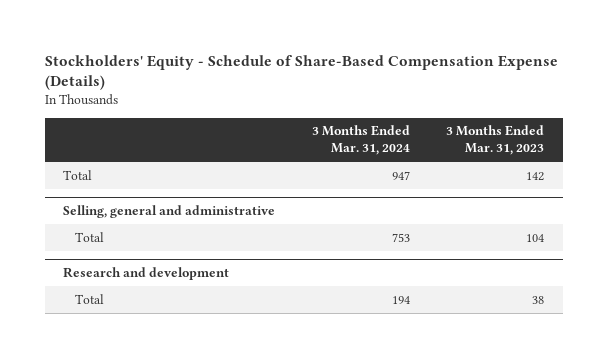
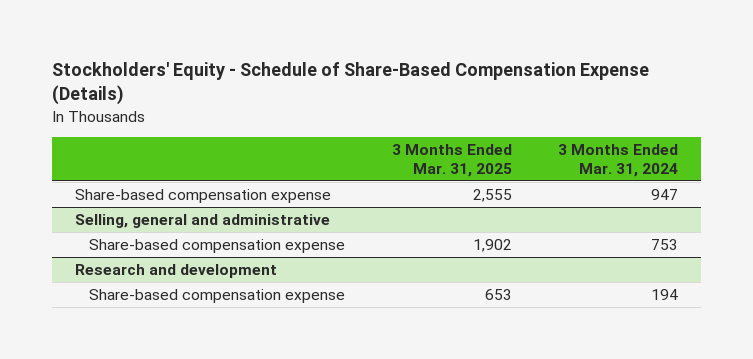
[446,125,545,156] 3 Months Ended Mar. 31, 2023 -> none
none -> [391,144,512,177] 3 Months Ended Mar. 31, 2025
[63,169,93,180] Total -> [74,189,331,204] Share-based compensation expense
[75,231,105,242] Total -> [89,239,346,254] Share-based compensation expense
[75,293,105,304] Total -> [89,289,346,304] Share-based compensation expense

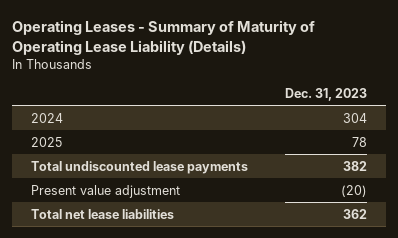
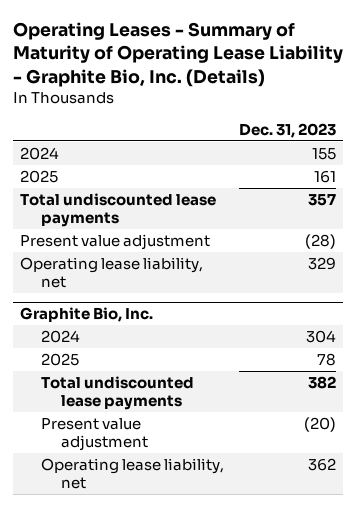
[12,19,316,55] Operating Leases - Summary of Maturity of Operating Lease Liability (Details) -> [12,21,343,87] Operating Leases - Summary of Maturity of Operating Lease Liability - Graphite Bio, Inc. (Details)
none -> [20,146,60,160] 2024
none -> [20,169,59,183] 2025
none -> [20,192,217,227] Total undiscounted lease payments
none -> [20,233,211,250] Present value adjustment
none -> [20,256,204,288] Operating lease liability, net
none -> [20,306,154,322] Graphite Bio, Inc.
[30,208,174,219] Total net lease liabilities -> [40,457,224,489] Operating lease liability, net

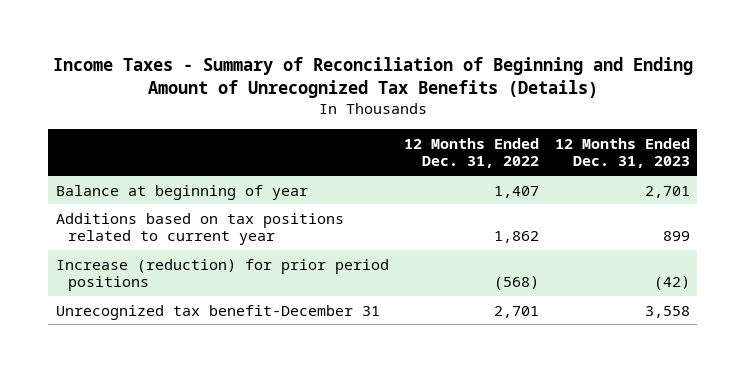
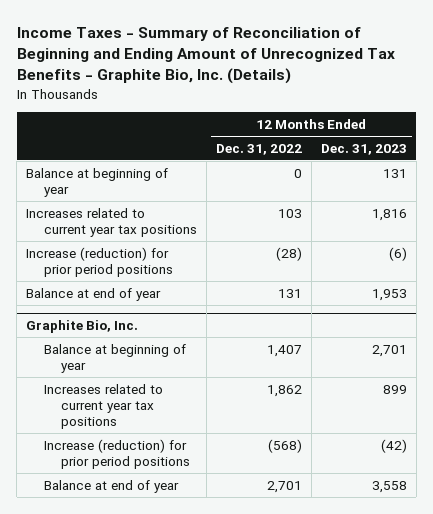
[52,56,693,99] Income Taxes - Summary of Reconciliation of Beginning and Ending Amount of Unrecognized Tax Benefits (Details) -> [16,26,395,85] Income Taxes - Summary of Reconciliation of Beginning and Ending Amount of Unrecognized Tax Benefits - Graphite Bio, Inc. (Details)
none -> [26,167,169,197] Balance at beginning of year
none -> [26,207,197,237] Increases related to current year tax positions
none -> [26,246,173,277] Increase (reduction) for prior period positions
none -> [26,287,162,301] Balance at end of year
none -> [26,319,139,333] Graphite Bio, Inc.
[55,212,344,246] Additions based on tax positions related to current year -> [43,383,163,430] Increases related to current year tax positions
[55,304,380,320] Unrecognized tax benefit-December 31 -> [43,479,179,493] Balance at end of year

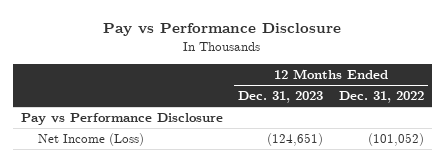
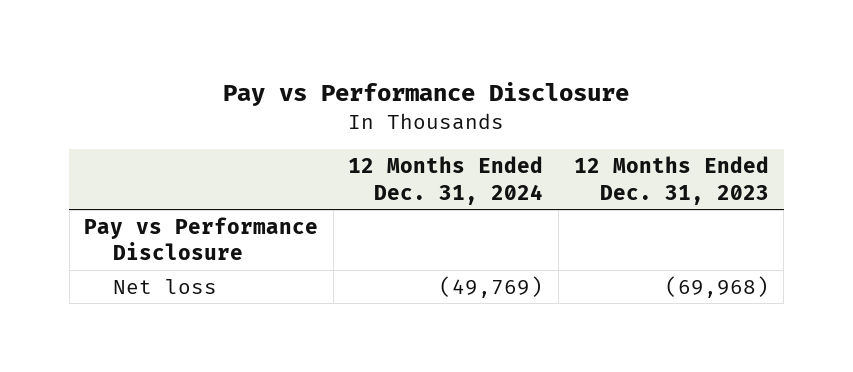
[338,91,424,104] Dec. 31, 2022 -> none
none -> [348,156,544,205] 12 Months Ended Dec. 31, 2024
[37,133,144,147] Net Income (Loss) -> [112,278,217,294] Net loss
[267,133,324,147] (124,651) -> [664,275,769,298] (69,968)

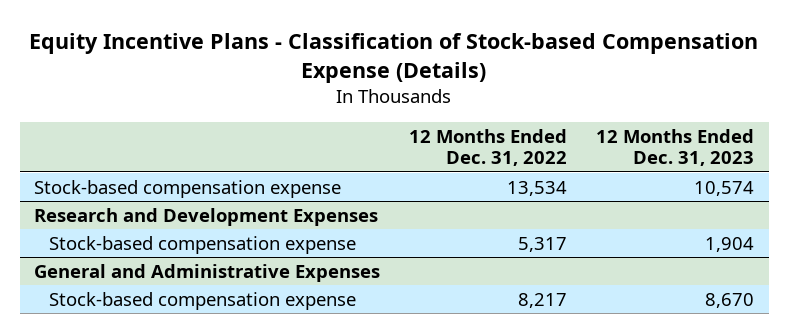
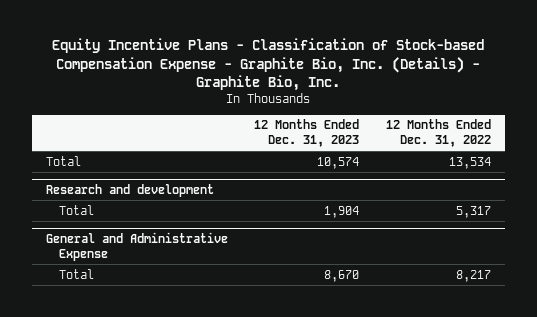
[29,32,759,83] Equity Incentive Plans - Classification of Stock-based Compensation Expense (Details) -> [52,38,485,92] Equity Incentive Plans - Classification of Stock-based Compensation Expense - Graphite Bio, Inc. (Details) - Graphite Bio, Inc.
[34,179,342,198] Stock-based compensation expense -> [45,155,81,166] Total
[34,207,379,226] Research and Development Expenses -> [45,183,214,197] Research and development
[49,235,357,254] Stock-based compensation expense -> [59,204,95,215] Total
[34,263,381,282] General and Administrative Expenses -> [45,231,228,261] General and Administrative Expense
[49,291,357,310] Stock-based compensation expense -> [59,268,95,279] Total

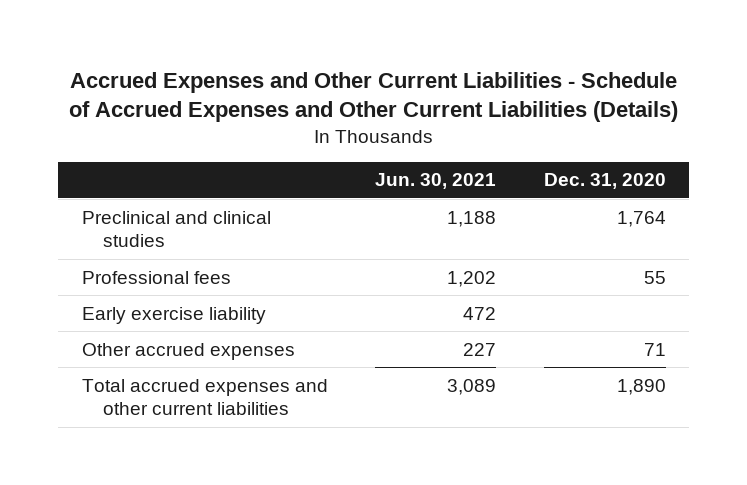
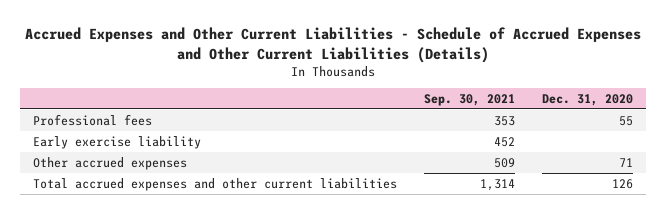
[375,173,497,190] Jun. 30, 2021 -> none
none -> [423,93,515,106] Sep. 30, 2021
[81,210,271,248] Preclinical and clinical studies -> none
[616,378,666,395] 1,890 -> [611,178,633,189] 126

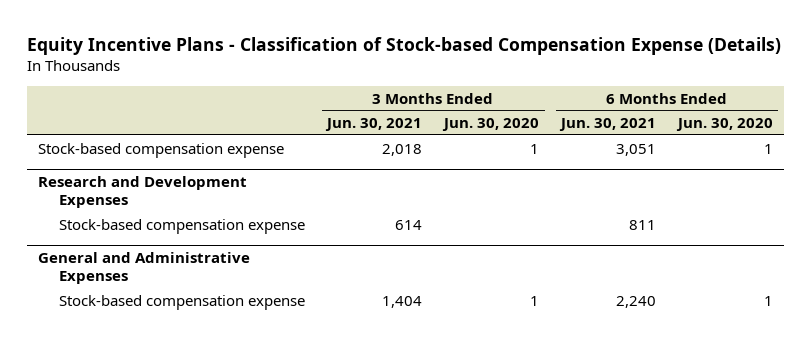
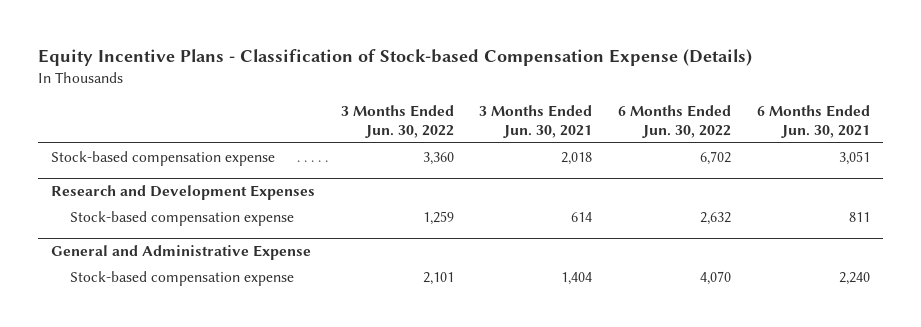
[442,118,540,132] Jun. 30, 2020 -> none
[675,118,773,132] Jun. 30, 2020 -> none
none -> [340,105,454,139] 3 Months Ended Jun. 30, 2022
none -> [618,105,732,139] 6 Months Ended Jun. 30, 2022
[38,251,251,285] General and Administrative Expenses -> [50,245,311,261] General and Administrative Expense

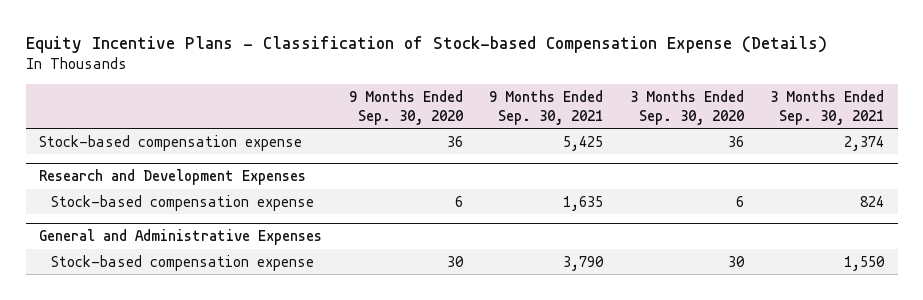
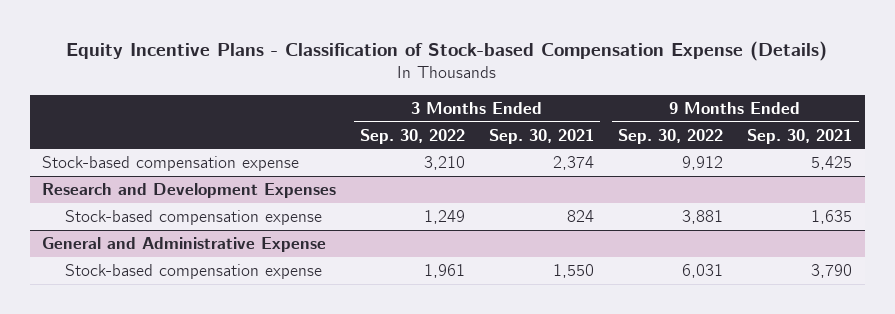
[348,89,463,126] 9 Months Ended Sep. 30, 2020 -> none
[629,89,744,126] 3 Months Ended Sep. 30, 2020 -> none
none -> [360,128,466,144] Sep. 30, 2022
none -> [618,128,724,144] Sep. 30, 2022
[39,229,323,246] General and Administrative Expenses -> [42,237,327,253] General and Administrative Expense

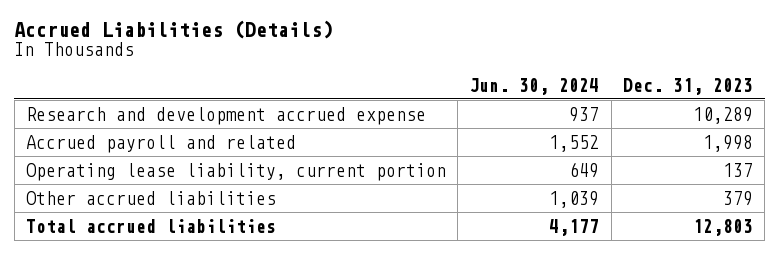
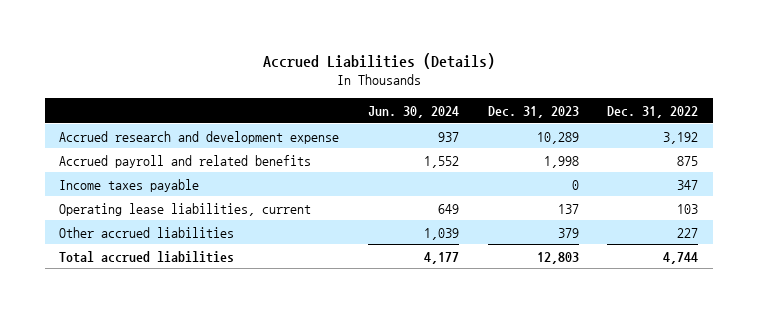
none -> [607,105,699,118] Dec. 31, 2022
[26,106,427,125] Research and development accrued expense -> [59,130,340,144] Accrued research and development expense
[26,134,297,153] Accrued payroll and related -> [59,154,312,168] Accrued payroll and related benefits
none -> [59,178,200,192] Income taxes payable
[26,162,447,181] Operating lease liability, current portion -> [59,202,312,216] Operating lease liabilities, current

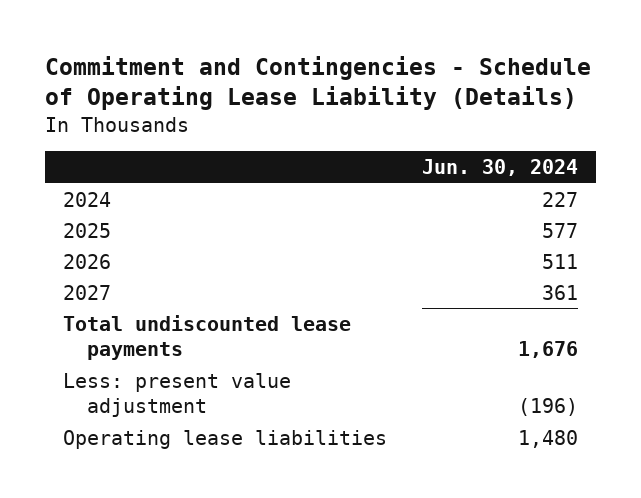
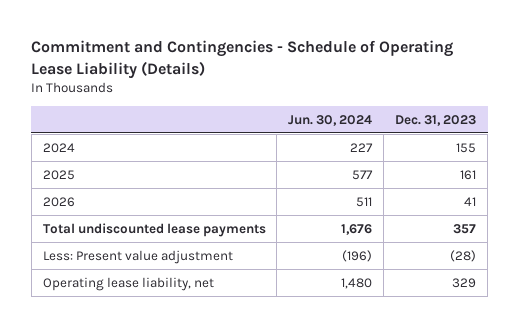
none -> [395,114,477,126] Dec. 31, 2023
[62,284,111,300] 2027 -> none
[62,372,291,418] Less: present value adjustment -> [42,249,233,264] Less: Present value adjustment
[62,429,387,449] Operating lease liabilities -> [42,276,214,291] Operating lease liability, net

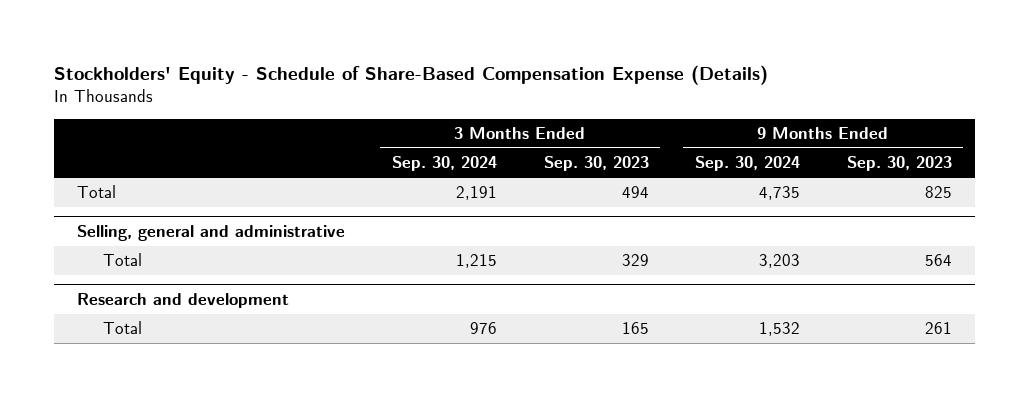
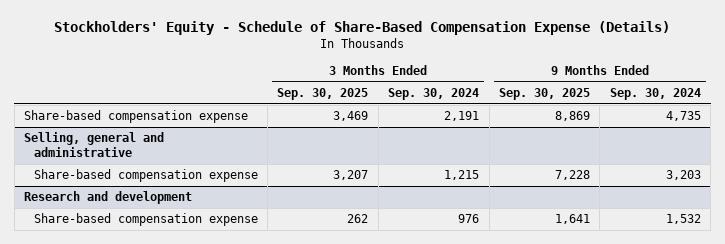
[543,156,649,172] Sep. 30, 2023 -> none
[846,156,952,172] Sep. 30, 2023 -> none
none -> [277,87,369,100] Sep. 30, 2025
none -> [498,87,590,100] Sep. 30, 2025
[77,185,117,199] Total -> [23,110,248,124] Share-based compensation expense
[103,253,143,267] Total -> [33,169,258,183] Share-based compensation expense
[103,321,143,335] Total -> [33,213,258,227] Share-based compensation expense

